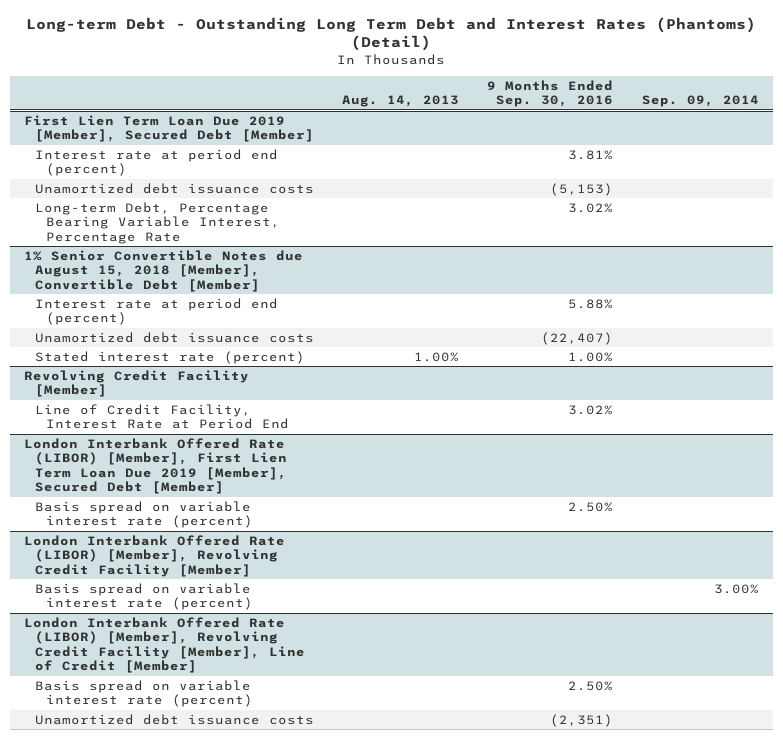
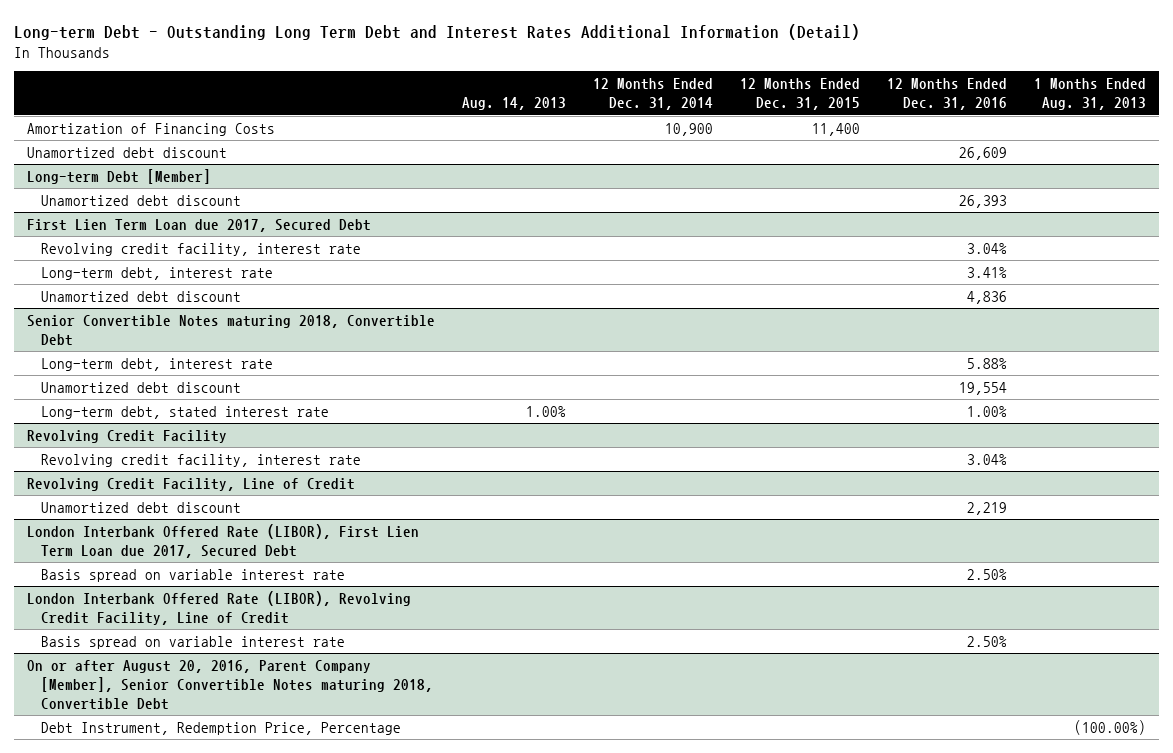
[26,16,757,52] Long-term Debt - Outstanding Long Term Debt and Interest Rates (Phantoms) (Detail) -> [13,23,860,40] Long-term Debt - Outstanding Long Term Debt and Interest Rates Additional Information (Detail)
[487,79,614,108] 9 Months Ended Sep. 30, 2016 -> none
[641,95,759,108] Sep. 09, 2014 -> none
none -> [592,78,713,111] 12 Months Ended Dec. 31, 2014
none -> [739,78,860,111] 12 Months Ended Dec. 31, 2015
none -> [886,78,1007,111] 12 Months Ended Dec. 31, 2016
none -> [1033,78,1146,111] 1 Months Ended Aug. 31, 2013
[35,201,281,244] Long-term Debt, Percentage Bearing Variable Interest, Percentage Rate -> none
[23,534,285,577] London Interbank Offered Rate (LIBOR) [Member], Revolving Credit Facility [Member] -> none
[35,582,254,611] Basis spread on variable interest rate (percent) -> none
[35,713,315,725] Unamortized debt issuance costs -> none
none -> [27,122,276,136] Amortization of Financing Costs
none -> [27,146,228,158] Unamortized debt discount
none -> [27,168,212,184] Long-term Debt [Member]
none -> [41,194,242,206] Unamortized debt discount
[23,114,315,143] First Lien Term Loan Due 2019 [Member], Secured Debt [Member] -> [27,218,372,232] First Lien Term Loan due 2017, Secured Debt
none -> [41,242,362,256] Revolving credit facility, interest rate
[35,148,279,177] Interest rate at period end (percent) -> [41,266,274,280] Long-term debt, interest rate
[35,182,315,194] Unamortized debt issuance costs -> [41,290,242,302] Unamortized debt discount
[23,249,303,292] 1% Senior Convertible Notes due August 15, 2018 [Member], Convertible Debt [Member] -> [27,314,436,346] Senior Convertible Notes maturing 2018, Convertible Debt
[35,297,279,326] Interest rate at period end (percent) -> [41,357,274,371] Long-term debt, interest rate
[35,331,315,343] Unamortized debt issuance costs -> [41,381,242,393] Unamortized debt discount
[35,350,306,364] Stated interest rate (percent) -> [41,405,330,419] Long-term debt, stated interest rate
[23,369,249,398] Revolving Credit Facility [Member] -> [27,429,228,443] Revolving Credit Facility
[35,403,290,430] Line of Credit Facility, Interest Rate at Period End -> [41,453,362,467] Revolving credit facility, interest rate
none -> [27,477,356,491] Revolving Credit Facility, Line of Credit
none -> [41,501,242,513] Unamortized debt discount
[23,437,288,495] London Interbank Offered Rate (LIBOR) [Member], First Lien Term Loan Due 2019 [Member], Secured Debt [Member] -> [27,523,420,558] London Interbank Offered Rate (LIBOR), First Lien Term Loan due 2017, Secured Debt
[35,500,254,529] Basis spread on variable interest rate (percent) -> [41,568,346,582] Basis spread on variable interest rate
[23,616,306,674] London Interbank Offered Rate (LIBOR) [Member], Revolving Credit Facility [Member], Line of Credit [Member] -> [27,590,412,625] London Interbank Offered Rate (LIBOR), Revolving Credit Facility, Line of Credit
[35,679,254,708] Basis spread on variable interest rate (percent) -> [41,635,346,649] Basis spread on variable interest rate
none -> [27,659,434,710] On or after August 20, 2016, Parent Company [Member], Senior Convertible Notes maturing 2018, Convertible Debt
none -> [41,721,402,735] Debt Instrument, Redemption Price, Percentage

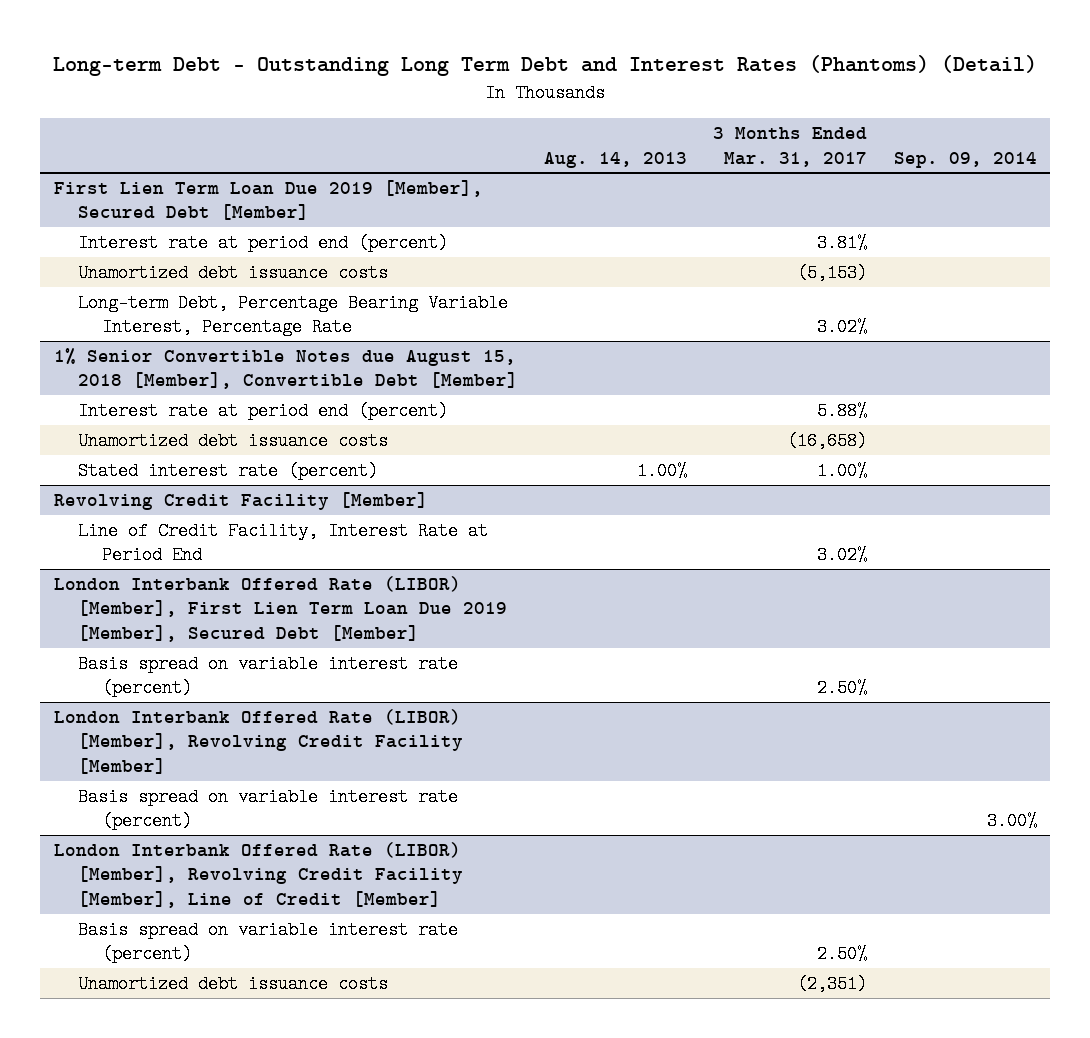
[13,23,860,40] Long-term Debt - Outstanding Long Term Debt and Interest Rates Additional Information (Detail) -> [53,55,1038,77] Long-term Debt - Outstanding Long Term Debt and Interest Rates (Phantoms) (Detail)
[592,78,713,111] 12 Months Ended Dec. 31, 2014 -> none
[739,78,860,111] 12 Months Ended Dec. 31, 2015 -> none
[886,78,1007,111] 12 Months Ended Dec. 31, 2016 -> none
[1033,78,1146,111] 1 Months Ended Aug. 31, 2013 -> none
none -> [713,127,868,167] 3 Months Ended Mar. 31, 2017
none -> [893,151,1037,168] Sep. 09, 2014
[27,122,276,136] Amortization of Financing Costs -> none
[27,146,228,158] Unamortized debt discount -> none
[27,168,212,184] Long-term Debt [Member] -> none
[41,194,242,206] Unamortized debt discount -> none
[41,242,362,256] Revolving credit facility, interest rate -> none
[27,477,356,491] Revolving Credit Facility, Line of Credit -> none
[41,501,242,513] Unamortized debt discount -> none
[27,659,434,710] On or after August 20, 2016, Parent Company [Member], Senior Convertible Notes maturing 2018, Convertible Debt -> none
[41,721,402,735] Debt Instrument, Redemption Price, Percentage -> none
[27,218,372,232] First Lien Term Loan due 2017, Secured Debt -> [53,180,483,221] First Lien Term Loan Due 2019 [Member], Secured Debt [Member]
[41,266,274,280] Long-term debt, interest rate -> [77,234,448,253] Interest rate at period end (percent)
[41,290,242,302] Unamortized debt discount -> [77,264,388,283] Unamortized debt issuance costs
none -> [77,294,508,337] Long-term Debt, Percentage Bearing Variable Interest, Percentage Rate
[27,314,436,346] Senior Convertible Notes maturing 2018, Convertible Debt -> [53,348,518,390] 1% Senior Convertible Notes due August 15, 2018 [Member], Convertible Debt [Member]
[41,357,274,371] Long-term debt, interest rate -> [77,402,448,421] Interest rate at period end (percent)
[41,381,242,393] Unamortized debt discount -> [77,432,388,451] Unamortized debt issuance costs
[41,405,330,419] Long-term debt, stated interest rate -> [77,462,378,481] Stated interest rate (percent)
[27,429,228,443] Revolving Credit Facility -> [53,492,428,511] Revolving Credit Facility [Member]
[41,453,362,467] Revolving credit facility, interest rate -> [77,522,488,565] Line of Credit Facility, Interest Rate at Period End
[27,523,420,558] London Interbank Offered Rate (LIBOR), First Lien Term Loan due 2017, Secured Debt -> [53,576,507,642] London Interbank Offered Rate (LIBOR) [Member], First Lien Term Loan Due 2019 [Member], Secured Debt [Member]
[41,568,346,582] Basis spread on variable interest rate -> [77,655,458,698] Basis spread on variable interest rate (percent)
none -> [53,709,463,774] London Interbank Offered Rate (LIBOR) [Member], Revolving Credit Facility [Member]
none -> [77,788,458,831] Basis spread on variable interest rate (percent)
[27,590,412,625] London Interbank Offered Rate (LIBOR), Revolving Credit Facility, Line of Credit -> [53,842,463,908] London Interbank Offered Rate (LIBOR) [Member], Revolving Credit Facility [Member], Line of Credit [Member]
[41,635,346,649] Basis spread on variable interest rate -> [77,921,458,964] Basis spread on variable interest rate (percent)
none -> [77,975,388,994] Unamortized debt issuance costs

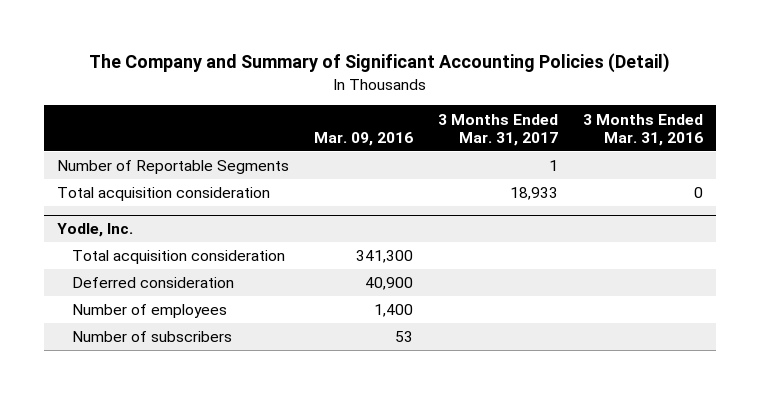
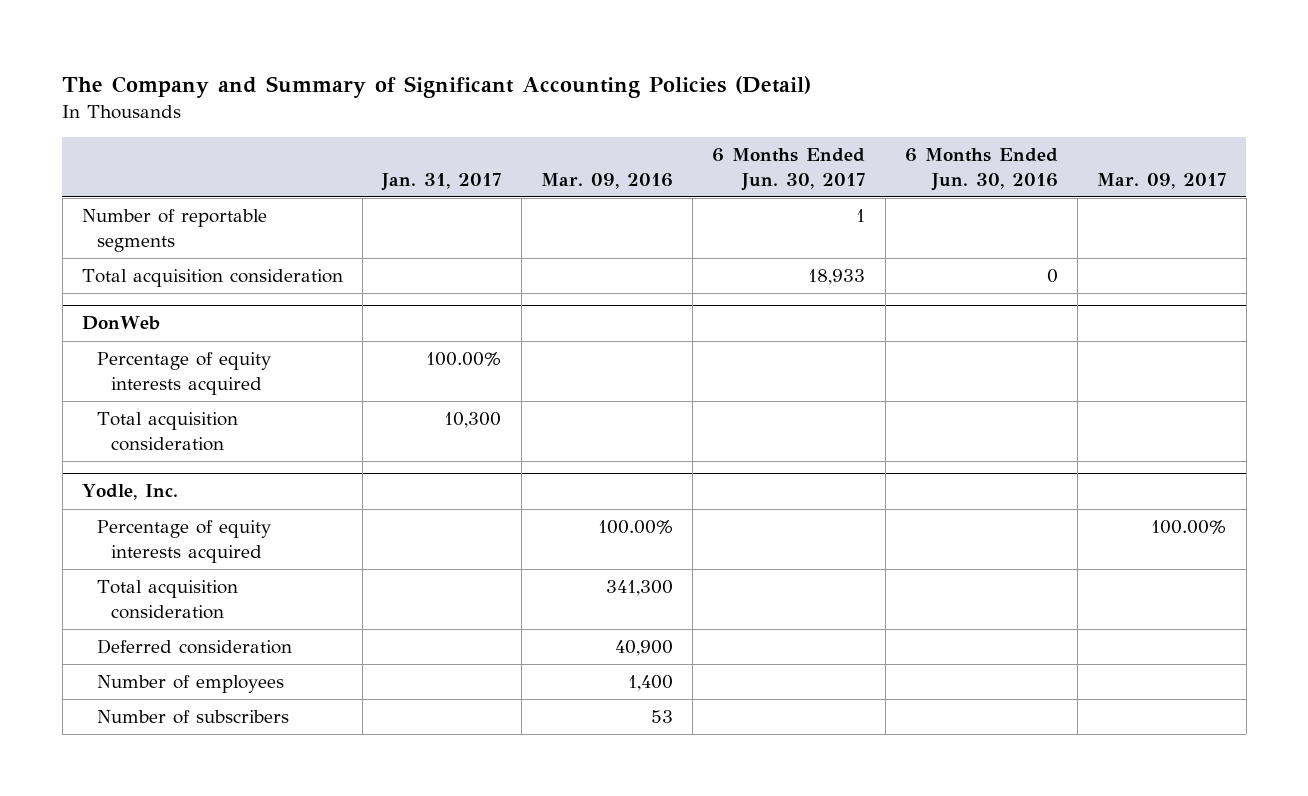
[438,113,559,146] 3 Months Ended Mar. 31, 2017 -> none
[583,113,704,146] 3 Months Ended Mar. 31, 2016 -> none
none -> [381,172,502,191] Jan. 31, 2017
none -> [712,148,866,191] 6 Months Ended Jun. 30, 2017
none -> [904,148,1058,191] 6 Months Ended Jun. 30, 2016
none -> [1097,172,1227,189] Mar. 09, 2017
[56,160,289,175] Number of Reportable Segments -> [81,209,267,252] Number of reportable segments
none -> [81,316,160,331] DonWeb
none -> [96,352,271,395] Percentage of equity interests acquired
none -> [96,412,238,451] Total acquisition consideration
none -> [96,520,271,563] Percentage of equity interests acquired

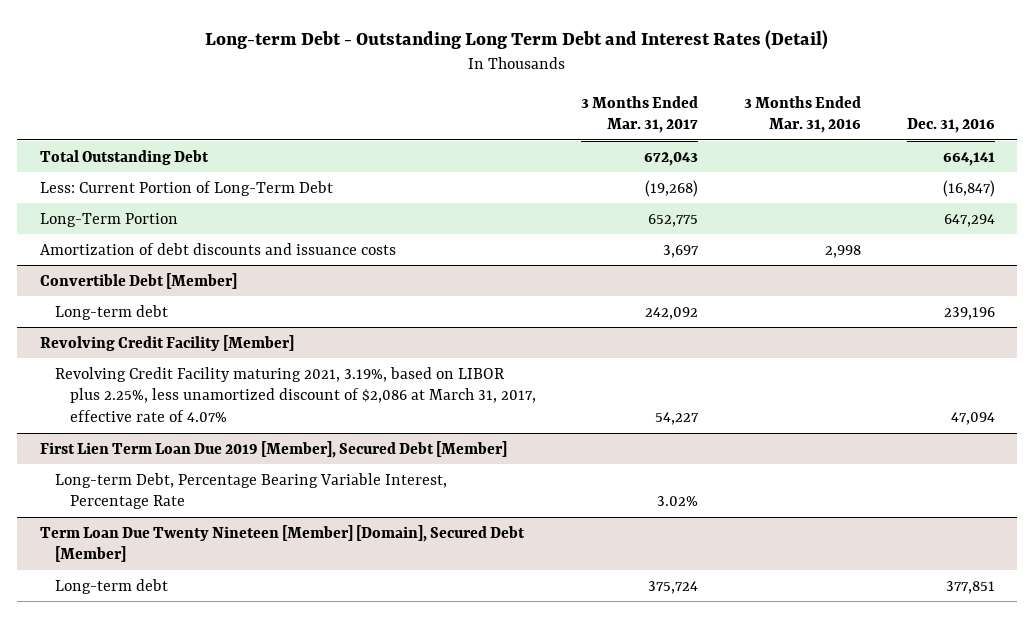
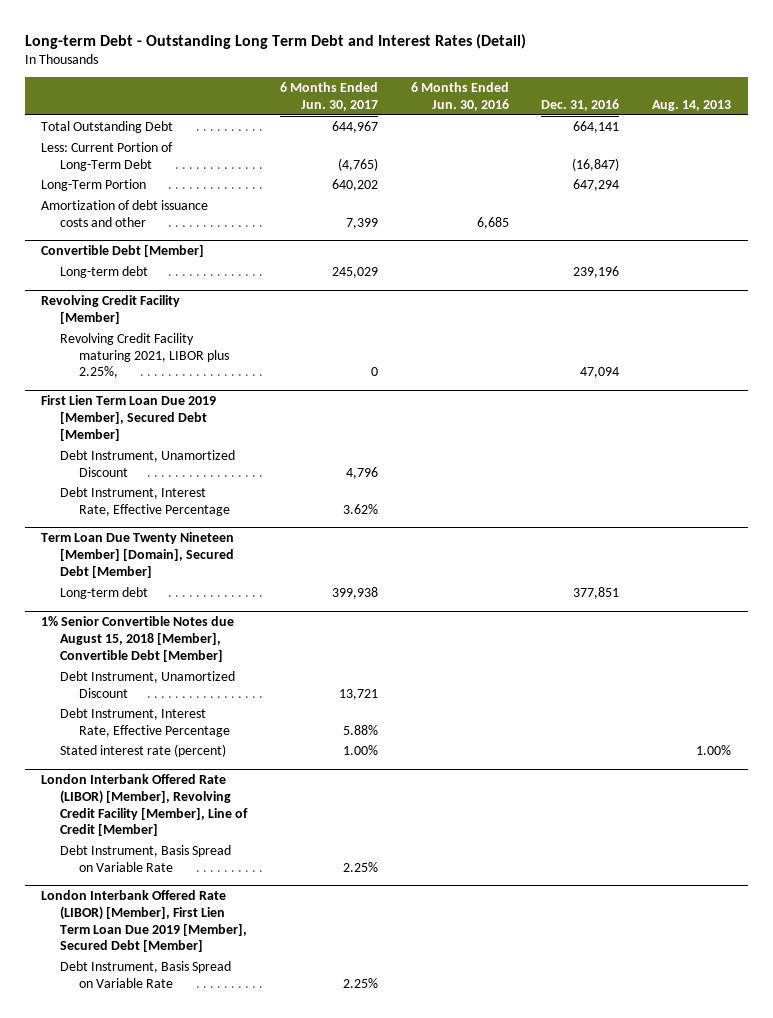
[581,95,699,134] 3 Months Ended Mar. 31, 2017 -> none
[744,95,862,134] 3 Months Ended Mar. 31, 2016 -> none
none -> [279,82,378,111] 6 Months Ended Jun. 30, 2017
none -> [410,82,509,111] 6 Months Ended Jun. 30, 2016
none -> [652,99,732,111] Aug. 14, 2013
[39,242,396,255] Amortization of debt discounts and issuance costs -> [41,199,209,227] Amortization of debt issuance costs and other
[54,366,536,423] Revolving Credit Facility maturing 2021, 3.19%, based on LIBOR plus 2.25%, less unamortized discount of $2,086 at March 31, 2017, effective rate of 4.07% -> [59,332,229,379] Revolving Credit Facility maturing 2021, LIBOR plus 2.25%,
[54,472,447,510] Long-term Debt, Percentage Bearing Variable Interest, Percentage Rate -> none
none -> [59,449,235,477] Debt Instrument, Unamortized Discount
none -> [59,486,230,516] Debt Instrument, Interest Rate, Effective Percentage
none -> [41,616,235,662] 1% Senior Convertible Notes due August 15, 2018 [Member], Convertible Debt [Member]
none -> [59,670,235,698] Debt Instrument, Unamortized Discount
none -> [59,707,230,737] Debt Instrument, Interest Rate, Effective Percentage
none -> [59,743,226,757] Stated interest rate (percent)
none -> [41,774,248,837] London Interbank Offered Rate (LIBOR) [Member], Revolving Credit Facility [Member], Line of Credit [Member]
none -> [59,844,231,872] Debt Instrument, Basis Spread on Variable Rate
none -> [41,890,247,953] London Interbank Offered Rate (LIBOR) [Member], First Lien Term Loan Due 2019 [Member], Secured Debt [Member]
none -> [59,960,231,988] Debt Instrument, Basis Spread on Variable Rate

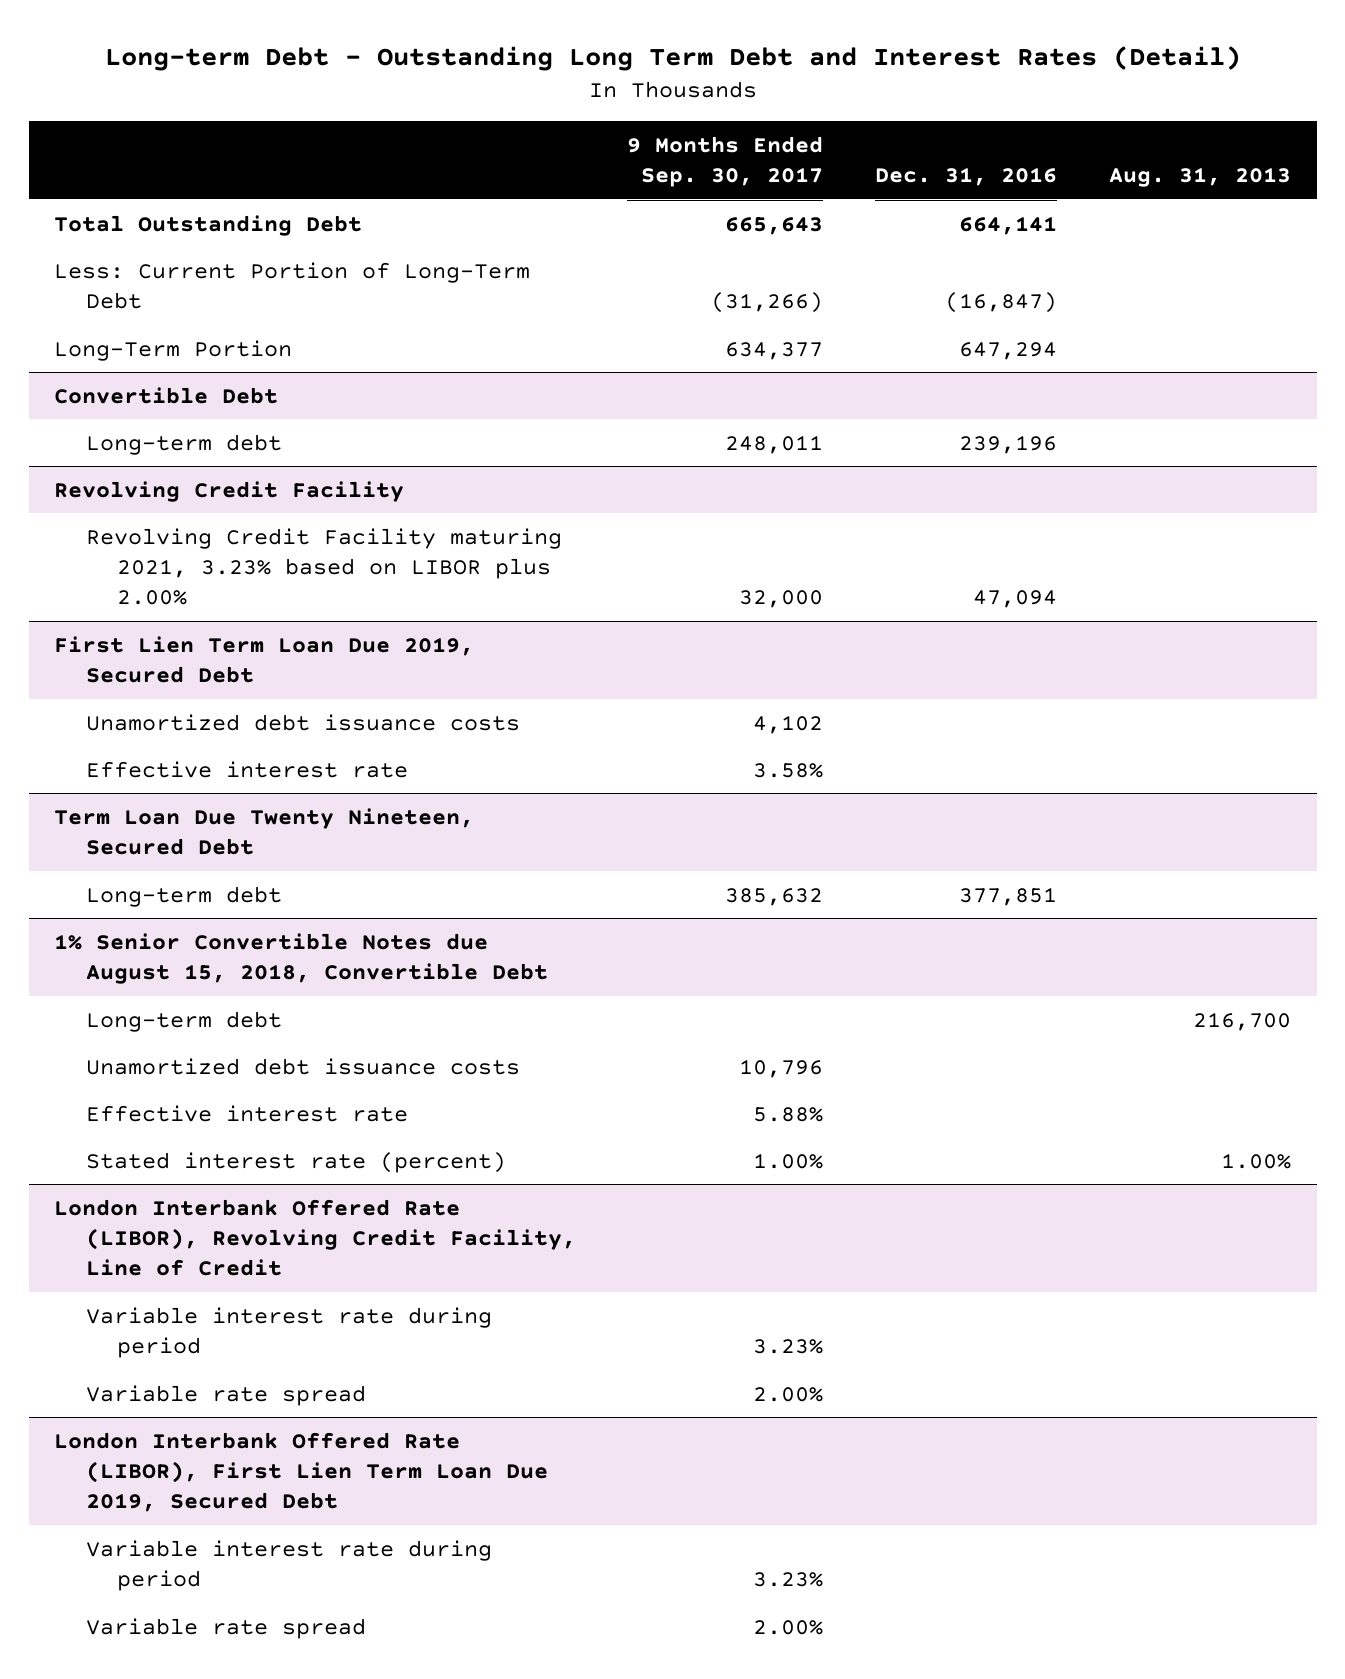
[279,82,378,111] 6 Months Ended Jun. 30, 2017 -> none
[410,82,509,111] 6 Months Ended Jun. 30, 2016 -> none
[652,99,732,111] Aug. 14, 2013 -> none
none -> [627,135,824,188] 9 Months Ended Sep. 30, 2017
none -> [1108,167,1291,188] Aug. 31, 2013
[41,199,209,227] Amortization of debt issuance costs and other -> none
[41,244,205,258] Convertible Debt [Member] -> [54,386,279,404] Convertible Debt
[41,295,181,324] Revolving Credit Facility [Member] -> [54,480,405,502] Revolving Credit Facility
[59,332,229,379] Revolving Credit Facility maturing 2021, LIBOR plus 2.25%, -> [85,527,562,606] Revolving Credit Facility maturing 2021, 3.23% based on LIBOR plus 2.00%
[41,395,217,441] First Lien Term Loan Due 2019 [Member], Secured Debt [Member] -> [54,635,475,684] First Lien Term Loan Due 2019, Secured Debt
[59,449,235,477] Debt Instrument, Unamortized Discount -> [85,713,520,731] Unamortized debt issuance costs
[59,486,230,516] Debt Instrument, Interest Rate, Effective Percentage -> [85,760,408,778] Effective interest rate
[41,532,235,578] Term Loan Due Twenty Nineteen [Member] [Domain], Secured Debt [Member] -> [54,807,475,856] Term Loan Due Twenty Nineteen, Secured Debt
[41,616,235,662] 1% Senior Convertible Notes due August 15, 2018 [Member], Convertible Debt [Member] -> [54,932,548,985] 1% Senior Convertible Notes due August 15, 2018, Convertible Debt
none -> [85,1010,282,1032] Long-term debt
[59,670,235,698] Debt Instrument, Unamortized Discount -> [85,1057,520,1075] Unamortized debt issuance costs
[59,707,230,737] Debt Instrument, Interest Rate, Effective Percentage -> [85,1104,408,1122] Effective interest rate
[41,774,248,837] London Interbank Offered Rate (LIBOR) [Member], Revolving Credit Facility [Member], Line of Credit [Member] -> [54,1198,576,1277] London Interbank Offered Rate (LIBOR), Revolving Credit Facility, Line of Credit
none -> [85,1306,492,1359] Variable interest rate during period
[59,844,231,872] Debt Instrument, Basis Spread on Variable Rate -> [85,1384,366,1406] Variable rate spread
[41,890,247,953] London Interbank Offered Rate (LIBOR) [Member], First Lien Term Loan Due 2019 [Member], Secured Debt [Member] -> [54,1431,548,1513] London Interbank Offered Rate (LIBOR), First Lien Term Loan Due 2019, Secured Debt
none -> [85,1539,492,1592] Variable interest rate during period
[59,960,231,988] Debt Instrument, Basis Spread on Variable Rate -> [85,1617,366,1639] Variable rate spread

